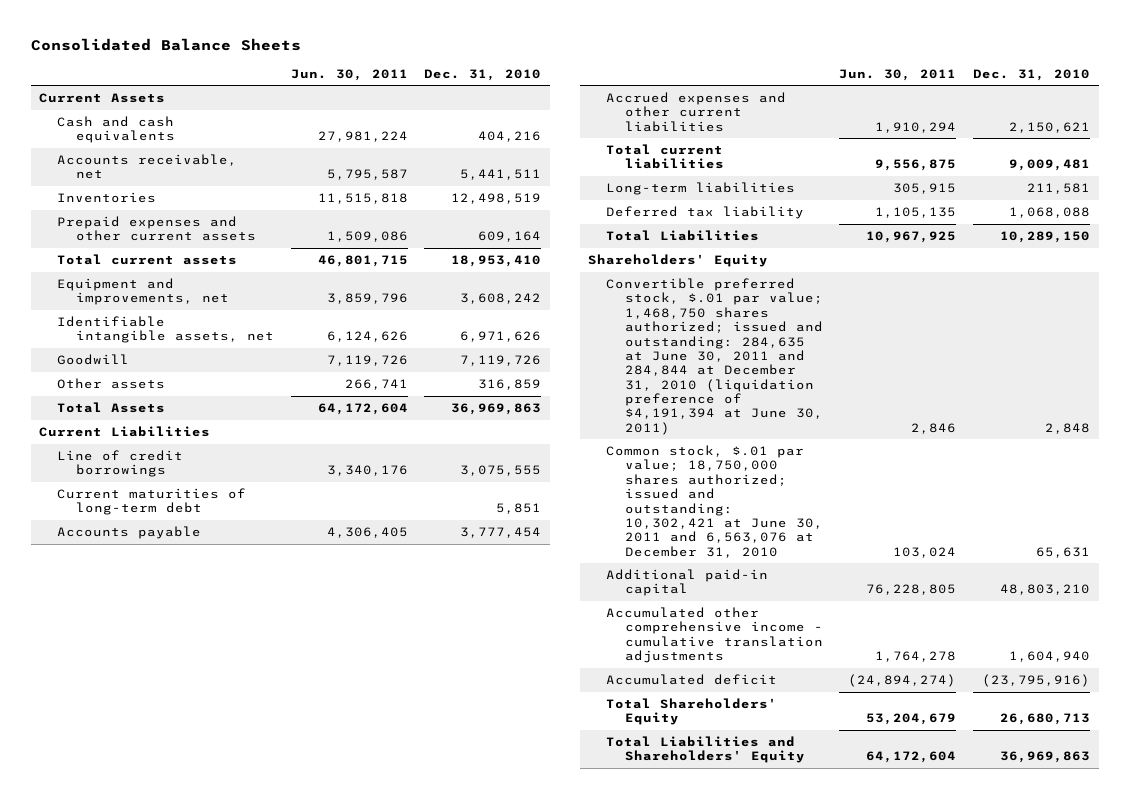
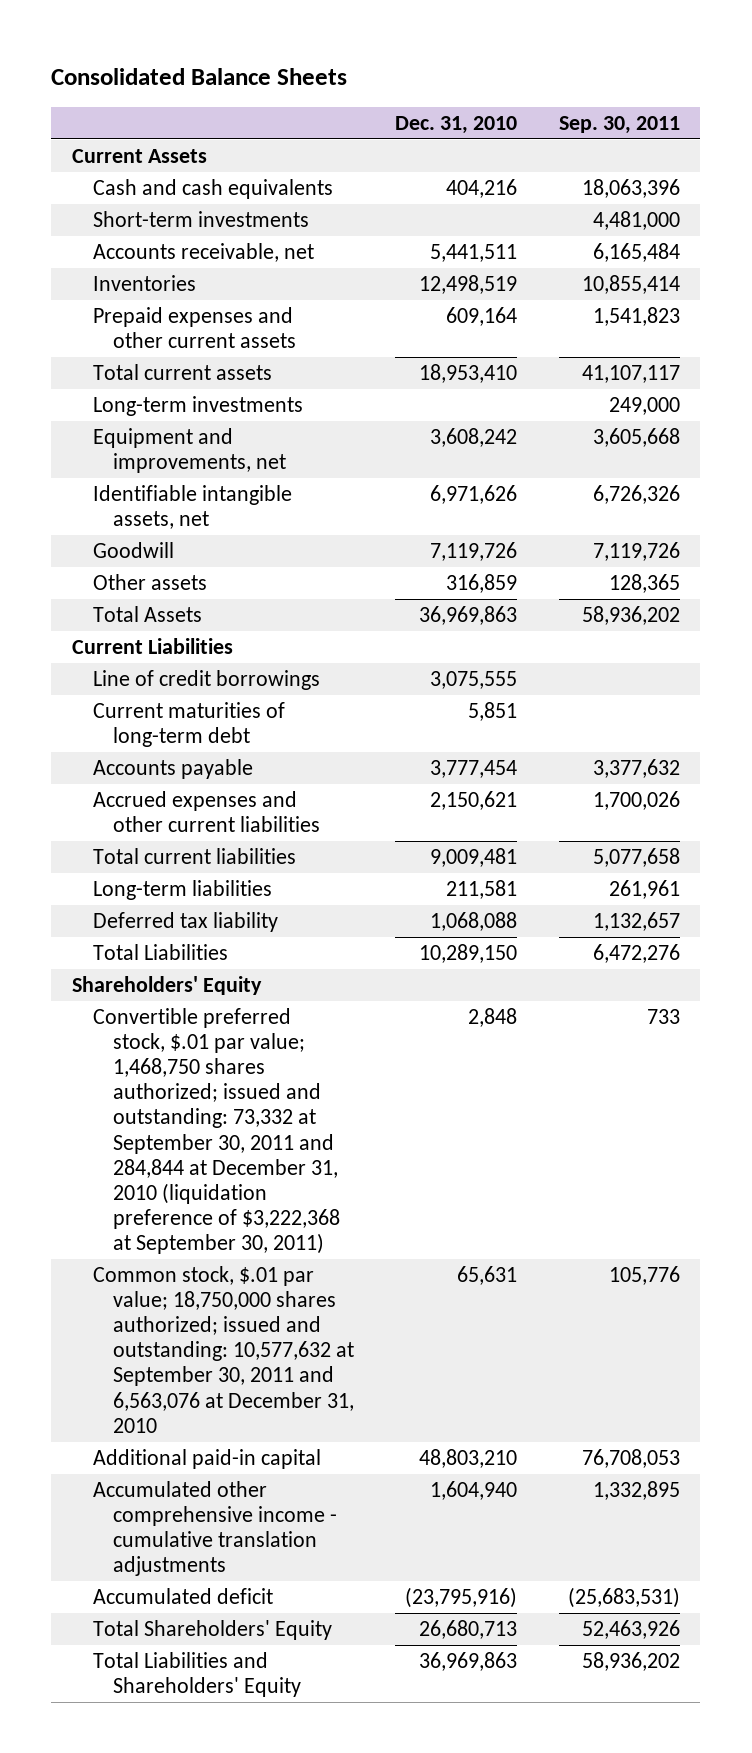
[290,68,408,81] Jun. 30, 2011 -> none
none -> [558,115,680,134] Sep. 30, 2011
none -> [92,211,309,228] Short-term investments
none -> [92,396,303,417] Long-term investments
[606,278,823,435] Convertible preferred stock, $.01 par value; 1,468,750 shares authorized; issued and outstanding: 284,635 at June 30, 2011 and 284,844 at December 31, 2010 (liquidation preference of $4,191,394 at June 30, 2011) -> [92,1008,341,1254] Convertible preferred stock, $.01 par value; 1,468,750 shares authorized; issued and outstanding: 73,332 at September 30, 2011 and 284,844 at December 31, 2010 (liquidation preference of $3,222,368 at September 30, 2011)
[606,445,823,558] Common stock, $.01 par value; 18,750,000 shares authorized; issued and outstanding: 10,302,421 at June 30, 2011 and 6,563,076 at December 31, 2010 -> [92,1266,355,1433] Common stock, $.01 par value; 18,750,000 shares authorized; issued and outstanding: 10,577,632 at September 30, 2011 and 6,563,076 at December 31, 2010

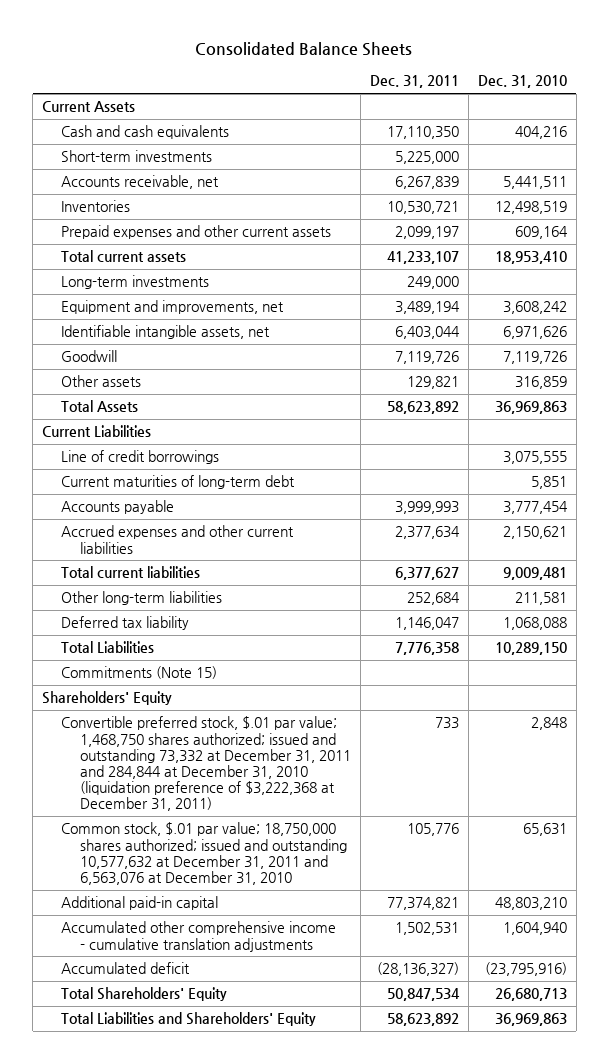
[558,115,680,134] Sep. 30, 2011 -> none
none -> [369,75,459,89] Dec. 31, 2011
[92,880,272,901] Long-term liabilities -> [60,591,222,606] Other long-term liabilities
none -> [60,666,217,680] Commitments (Note 15)
[92,1008,341,1254] Convertible preferred stock, $.01 par value; 1,468,750 shares authorized; issued and outstanding: 73,332 at September 30, 2011 and 284,844 at December 31, 2010 (liquidation preference of $3,222,368 at September 30, 2011) -> [60,716,351,811] Convertible preferred stock, $.01 par value; 1,468,750 shares authorized; issued and outstanding 73,332 at December 31, 2011 and 284,844 at December 31, 2010 (liquidation preference of $3,222,368 at December 31, 2011)
[92,1266,355,1433] Common stock, $.01 par value; 18,750,000 shares authorized; issued and outstanding: 10,577,632 at September 30, 2011 and 6,563,076 at December 31, 2010 -> [60,822,347,885] Common stock, $.01 par value; 18,750,000 shares authorized; issued and outstanding 10,577,632 at December 31, 2011 and 6,563,076 at December 31, 2010

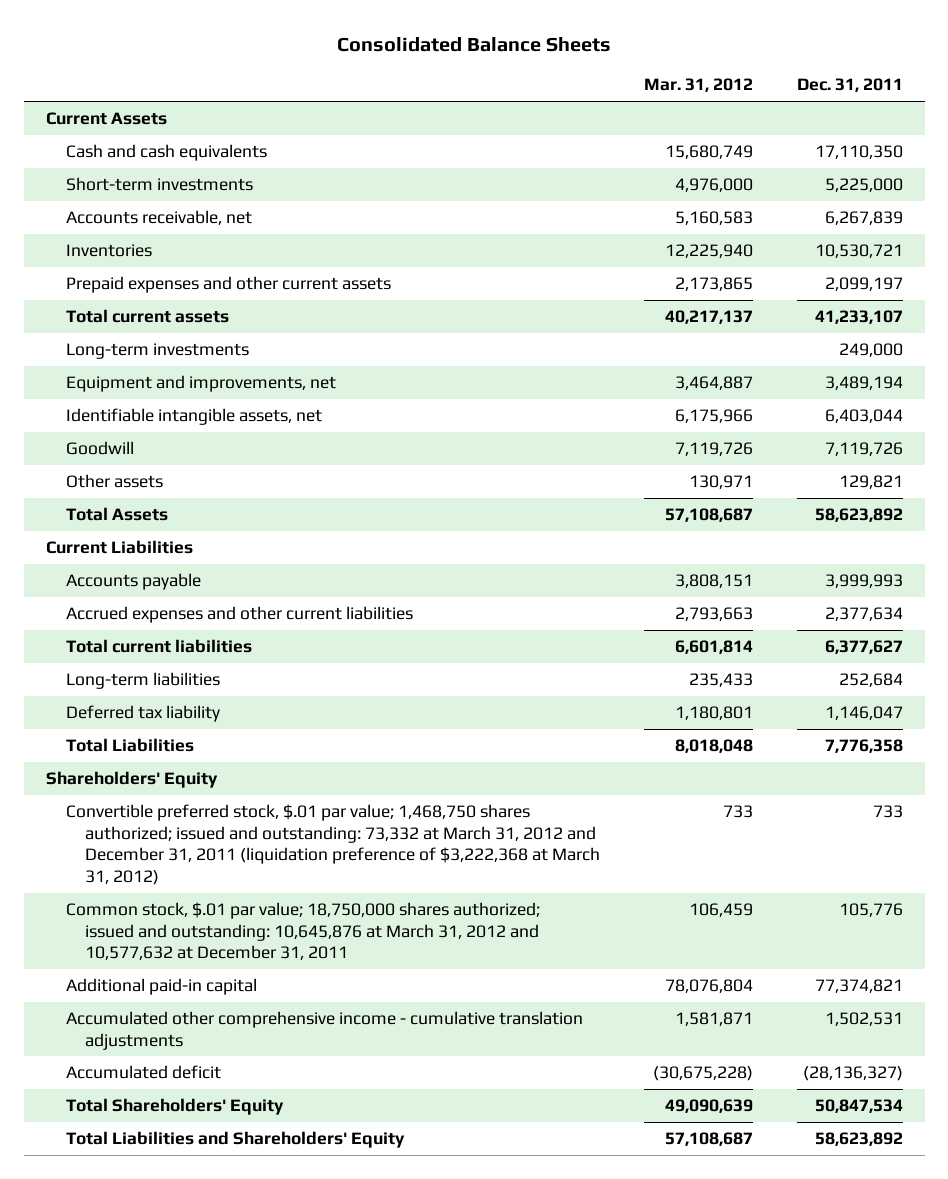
[477,75,567,89] Dec. 31, 2010 -> none
none -> [643,78,753,93] Mar. 31, 2012
[60,450,219,465] Line of credit borrowings -> none
[60,475,295,490] Current maturities of long-term debt -> none
[60,591,222,606] Other long-term liabilities -> [65,671,220,689] Long-term liabilities
[60,666,217,680] Commitments (Note 15) -> none
[60,716,351,811] Convertible preferred stock, $.01 par value; 1,468,750 shares authorized; issued and outstanding 73,332 at December 31, 2011 and 284,844 at December 31, 2010 (liquidation preference of $3,222,368 at December 31, 2011) -> [65,803,601,886] Convertible preferred stock, $.01 par value; 1,468,750 shares authorized; issued and outstanding: 73,332 at March 31, 2012 and December 31, 2011 (liquidation preference of $3,222,368 at March 31, 2012)
[60,822,347,885] Common stock, $.01 par value; 18,750,000 shares authorized; issued and outstanding 10,577,632 at December 31, 2011 and 6,563,076 at December 31, 2010 -> [65,901,540,961] Common stock, $.01 par value; 18,750,000 shares authorized; issued and outstanding: 10,645,876 at March 31, 2012 and 10,577,632 at December 31, 2011

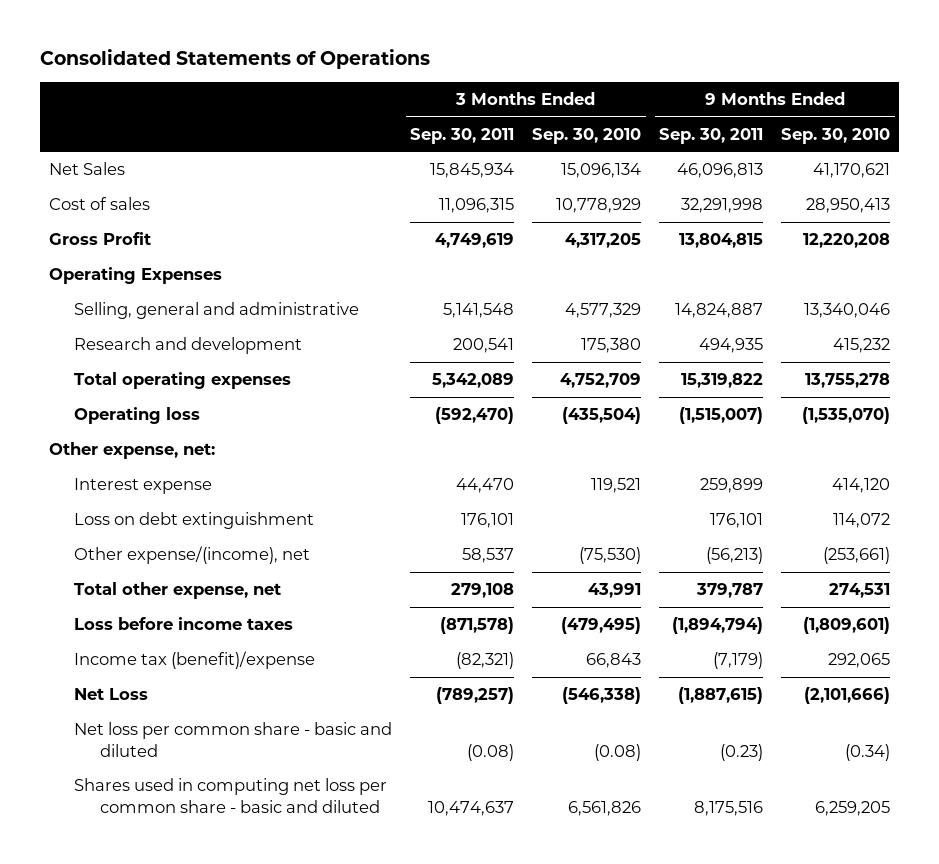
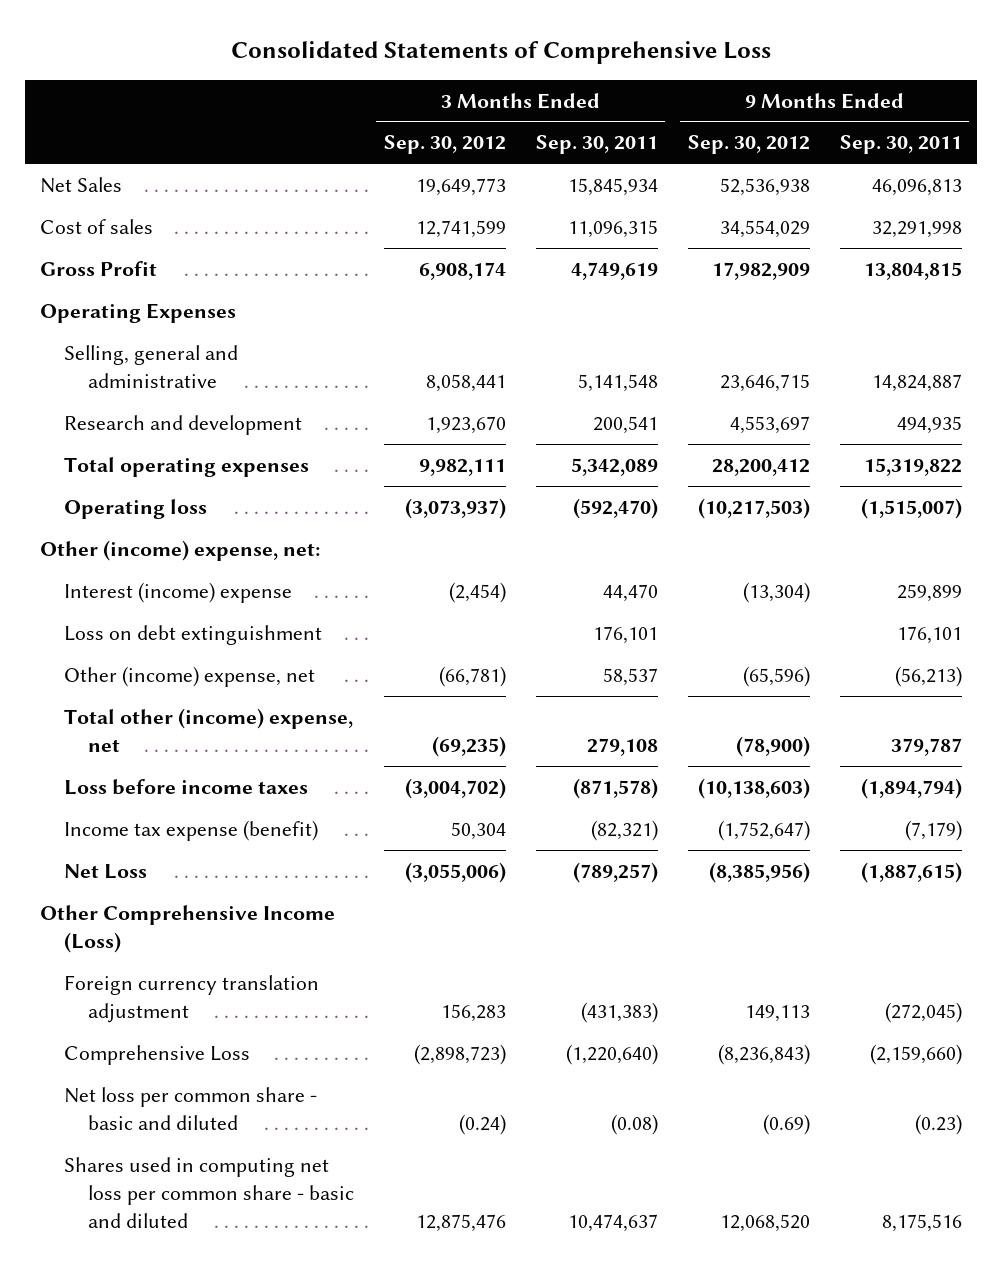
[39,49,430,70] Consolidated Statements of Operations -> [230,41,771,65] Consolidated Statements of Comprehensive Loss
[532,127,642,144] Sep. 30, 2010 -> none
[781,127,891,144] Sep. 30, 2010 -> none
none -> [383,135,506,155] Sep. 30, 2012
none -> [687,135,810,155] Sep. 30, 2012
[48,442,215,460] Other expense, net: -> [39,539,320,561] Other (income) expense, net:
[74,478,213,495] Interest expense -> [63,581,292,603] Interest (income) expense
[74,546,311,565] Other expense/(income), net -> [63,665,315,687] Other (income) expense, net
[74,582,282,600] Total other expense, net -> [63,707,353,752] Total other (income) expense, net
[74,651,316,670] Income tax (benefit)/expense -> [63,819,318,841] Income tax expense (benefit)
none -> [39,904,335,953] Other Comprehensive Income (Loss)
none -> [63,974,319,1023] Foreign currency translation adjustment
none -> [63,1044,250,1065] Comprehensive Loss

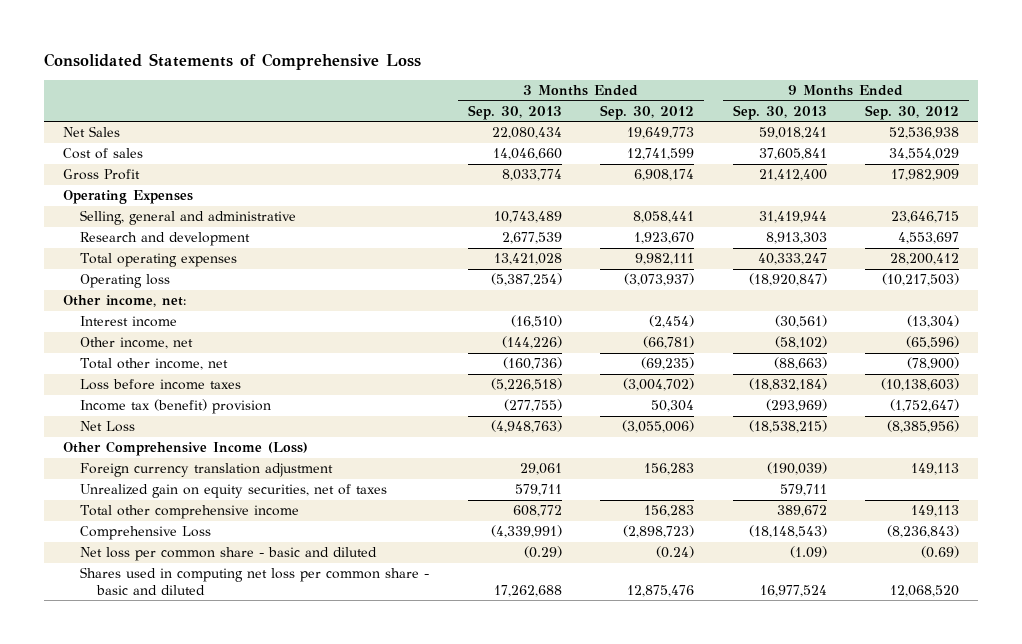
[535,135,658,155] Sep. 30, 2011 -> none
[839,135,962,155] Sep. 30, 2011 -> none
none -> [467,104,562,120] Sep. 30, 2013
none -> [732,104,827,120] Sep. 30, 2013
[63,624,322,645] Loss on debt extinguishment -> none
[39,539,320,561] Other (income) expense, net: -> [62,295,186,308] Other income, net:
[63,581,292,603] Interest (income) expense -> [80,316,178,328] Interest income
[63,665,315,687] Other (income) expense, net -> [80,337,194,350] Other income, net
[63,707,353,752] Total other (income) expense, net -> [80,358,229,371] Total other income, net
[63,819,318,841] Income tax expense (benefit) -> [80,399,272,415] Income tax (benefit) provision
none -> [80,484,388,499] Unrealized gain on equity securities, net of taxes
none -> [80,505,300,520] Total other comprehensive income

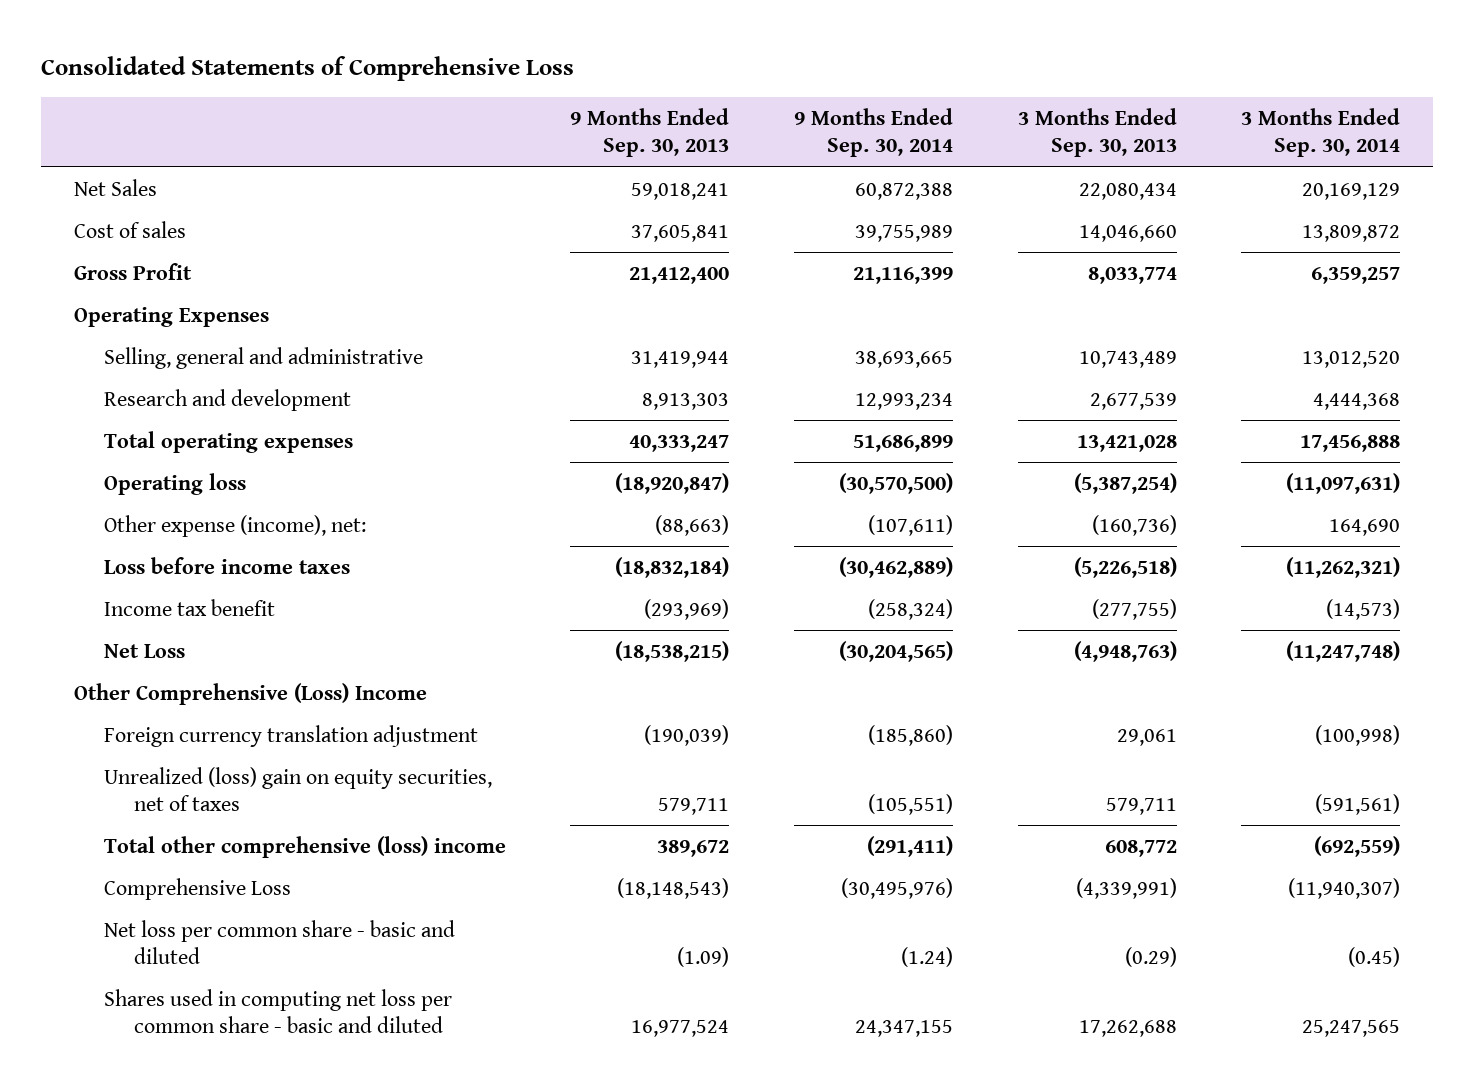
[600,104,695,120] Sep. 30, 2012 -> none
[865,104,960,120] Sep. 30, 2012 -> none
none -> [794,108,954,158] 9 Months Ended Sep. 30, 2014
none -> [1241,108,1401,158] 3 Months Ended Sep. 30, 2014
[62,295,186,308] Other income, net: -> none
[80,316,178,328] Interest income -> none
[80,337,194,350] Other income, net -> none
[80,358,229,371] Total other income, net -> [103,514,366,537] Other expense (income), net:
[80,399,272,415] Income tax (benefit) provision -> [103,598,275,616] Income tax benefit
[62,441,308,457] Other Comprehensive Income (Loss) -> [73,682,427,705] Other Comprehensive (Loss) Income
[80,484,388,499] Unrealized gain on equity securities, net of taxes -> [103,766,492,811] Unrealized (loss) gain on equity securities, net of taxes
[80,505,300,520] Total other comprehensive income -> [103,835,506,858] Total other comprehensive (loss) income

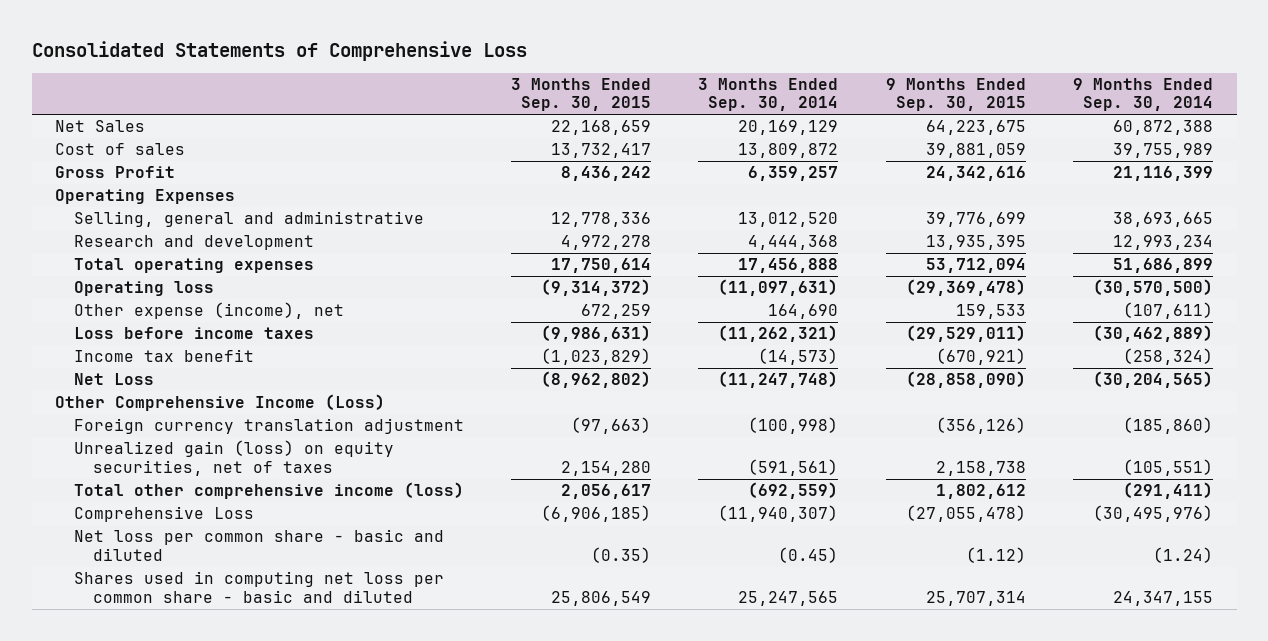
[570,108,730,158] 9 Months Ended Sep. 30, 2013 -> none
[1017,108,1177,158] 3 Months Ended Sep. 30, 2013 -> none
none -> [511,77,652,112] 3 Months Ended Sep. 30, 2015
none -> [885,77,1026,112] 9 Months Ended Sep. 30, 2015
[103,514,366,537] Other expense (income), net: -> [73,302,344,320] Other expense (income), net
[73,682,427,705] Other Comprehensive (Loss) Income -> [55,394,386,412] Other Comprehensive Income (Loss)
[103,766,492,811] Unrealized (loss) gain on equity securities, net of taxes -> [73,440,394,476] Unrealized gain (loss) on equity securities, net of taxes
[103,835,506,858] Total other comprehensive (loss) income -> [73,482,464,500] Total other comprehensive income (loss)

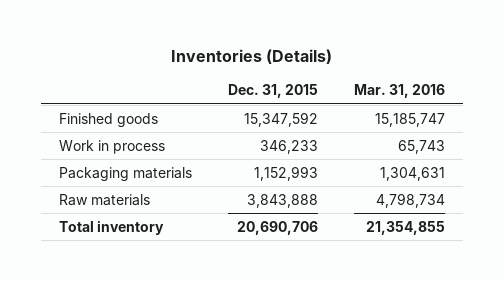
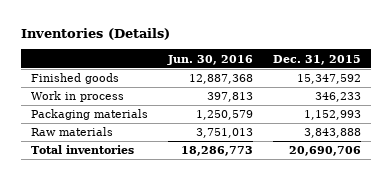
[353,84,445,99] Mar. 31, 2016 -> none
none -> [167,54,254,65] Jun. 30, 2016
[58,219,164,235] Total inventory -> [30,145,134,155] Total inventories

